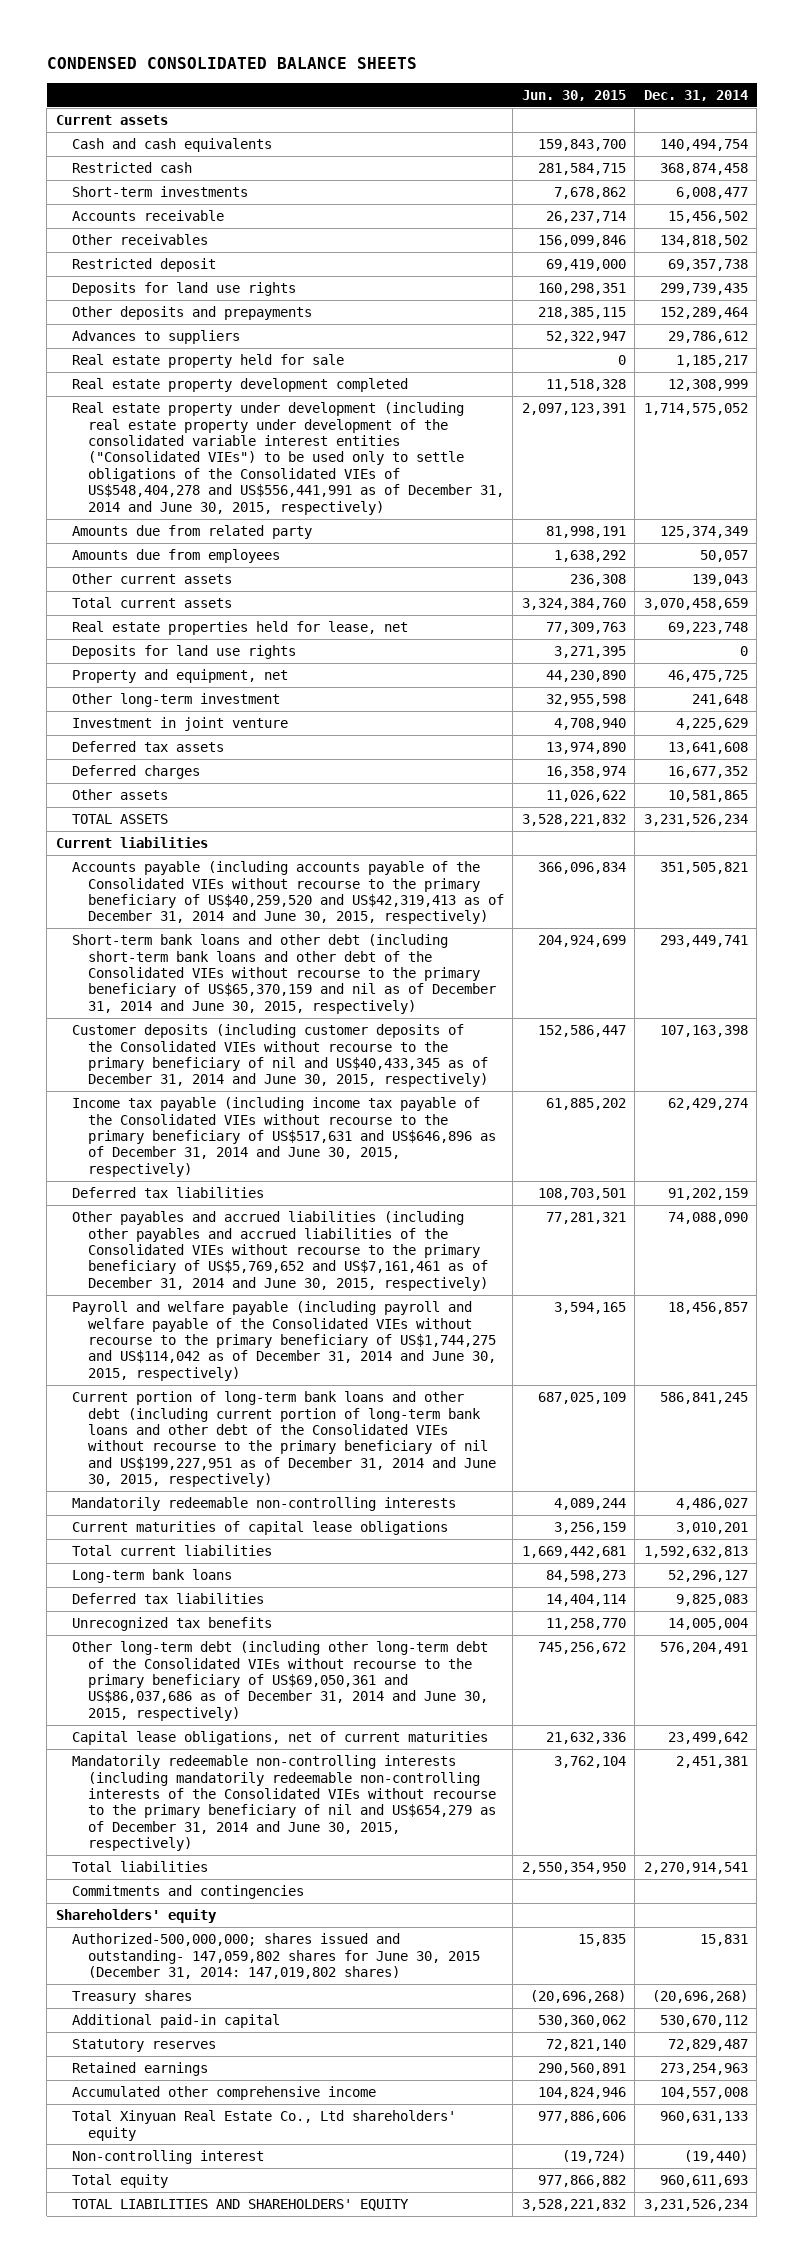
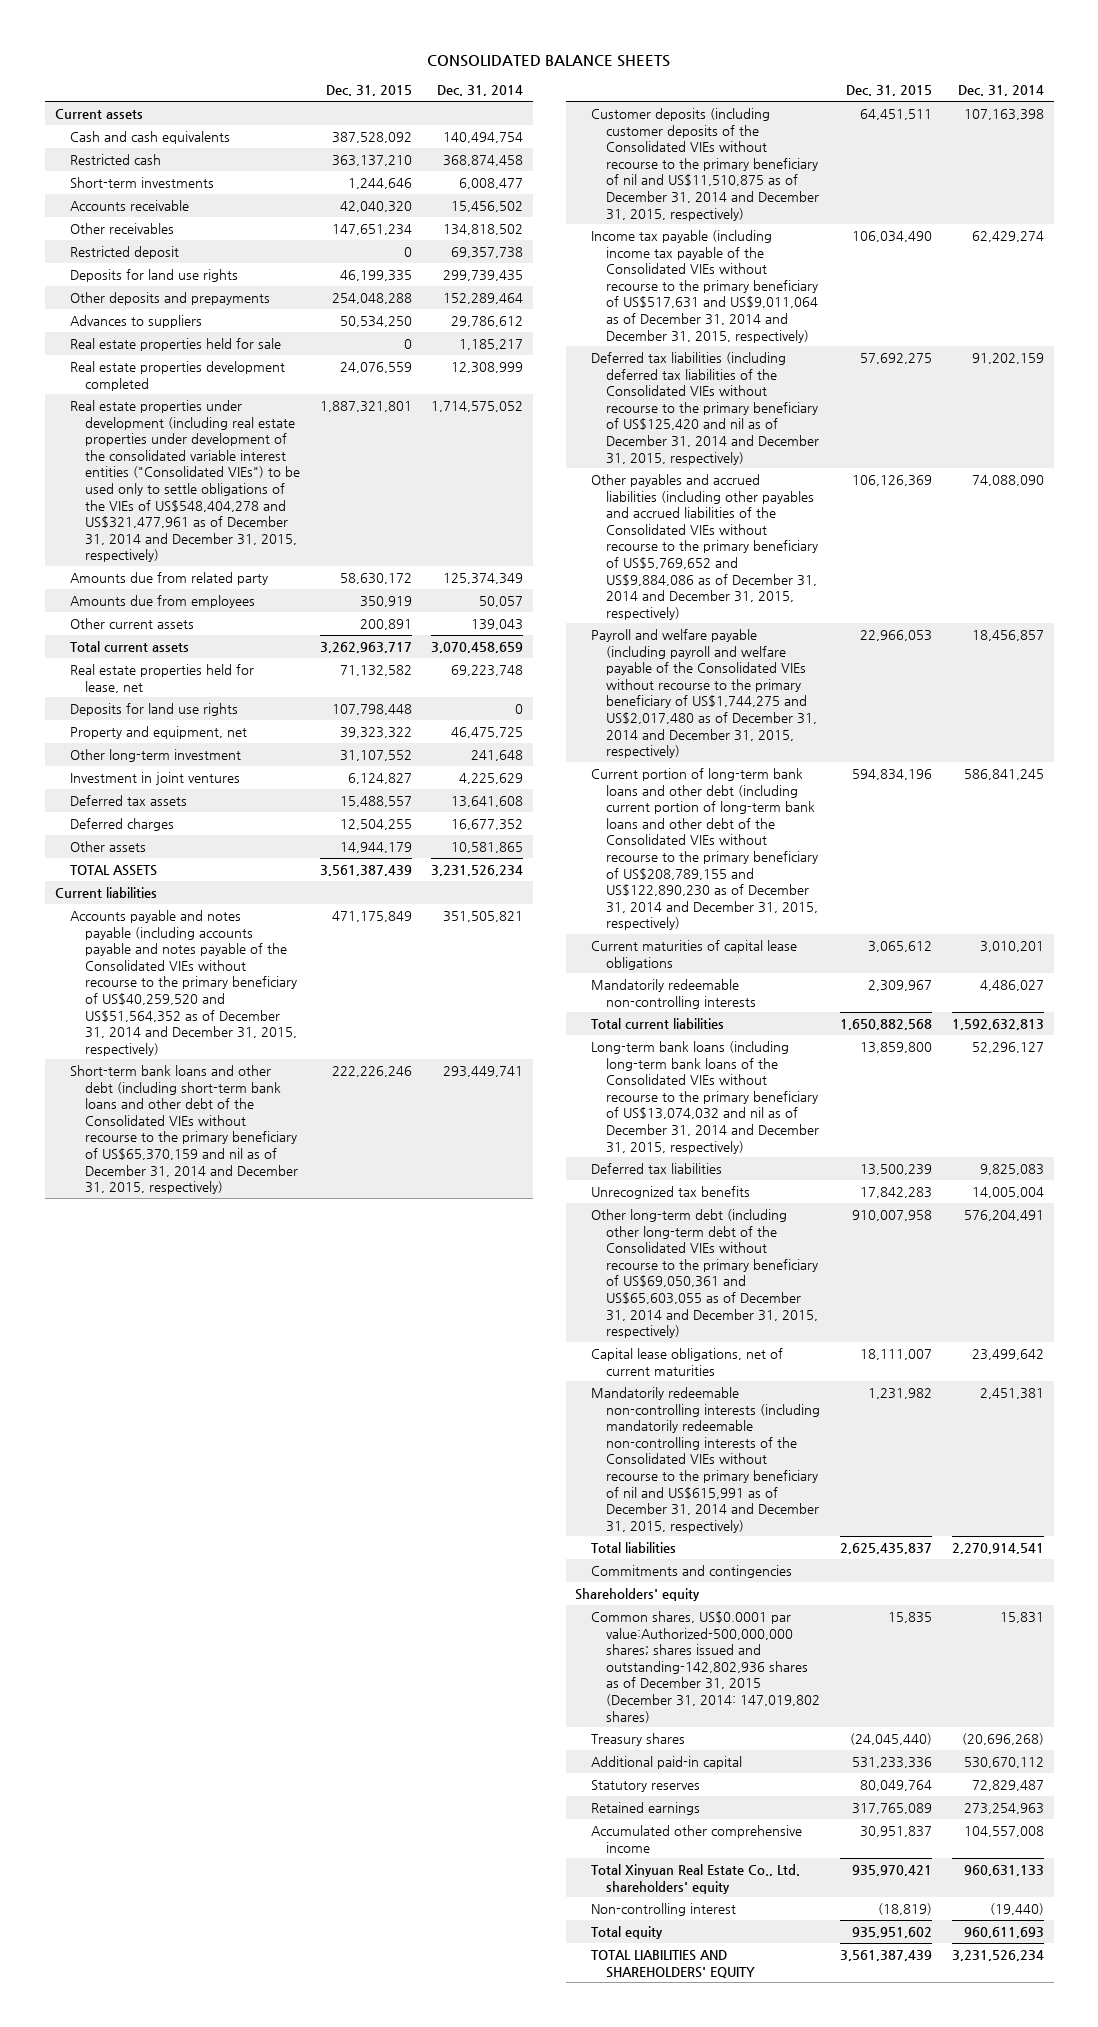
[46,56,417,69] CONDENSED CONSOLIDATED BALANCE SHEETS -> [427,55,671,68] CONSOLIDATED BALANCE SHEETS
[521,90,626,102] Jun. 30, 2015 -> none
none -> [325,85,412,97] Dec. 31, 2015
[71,354,344,369] Real estate property held for sale -> [69,337,281,351] Real estate properties held for sale
[71,378,408,393] Real estate property development completed -> [69,360,285,391] Real estate properties development completed
[71,402,504,515] Real estate property under development (including real estate property under development of the consolidated variable interest entities ("Consolidated VIEs") to be used only to settle obligations of the Consolidated VIEs of US$548,404,278 and US$556,441,991 as of December 31, 2014 and June 30, 2015, respectively) -> [69,399,301,563] Real estate properties under development (including real estate properties under development of the consolidated variable interest entities ("Consolidated VIEs") to be used only to settle obligations of the VIEs of US$548,404,278 and US$321,477,961 as of December 31, 2014 and December 31, 2015, respectively)
[71,717,288,732] Investment in joint venture -> [69,771,240,785] Investment in joint ventures
[71,861,504,925] Accounts payable (including accounts payable of the Consolidated VIEs without recourse to the primary beneficiary of US$40,259,520 and US$42,319,413 as of December 31, 2014 and June 30, 2015, respectively) -> [69,909,298,1056] Accounts payable and notes payable (including accounts payable and notes payable of the Consolidated VIEs without recourse to the primary beneficiary of US$40,259,520 and US$51,564,352 as of December 31, 2014 and December 31, 2015, respectively)
[71,934,496,1014] Short-term bank loans and other debt (including short-term bank loans and other debt of the Consolidated VIEs without recourse to the primary beneficiary of US$65,370,159 and nil as of December 31, 2014 and June 30, 2015, respectively) -> [69,1064,299,1195] Short-term bank loans and other debt (including short-term bank loans and other debt of the Consolidated VIEs without recourse to the primary beneficiary of US$65,370,159 and nil as of December 31, 2014 and December 31, 2015, respectively)
[71,1024,488,1088] Customer deposits (including customer deposits of the Consolidated VIEs without recourse to the primary beneficiary of nil and US$40,433,345 as of December 31, 2014 and June 30, 2015, respectively) -> [590,107,819,221] Customer deposits (including customer deposits of the Consolidated VIEs without recourse to the primary beneficiary of nil and US$11,510,875 as of December 31, 2014 and December 31, 2015, respectively)
[71,1097,496,1177] Income tax payable (including income tax payable of the Consolidated VIEs without recourse to the primary beneficiary of US$517,631 and US$646,896 as of December 31, 2014 and June 30, 2015, respectively) -> [590,229,818,343] Income tax payable (including income tax payable of the Consolidated VIEs without recourse to the primary beneficiary of US$517,631 and US$9,011,064 as of December 31, 2014 and December 31, 2015, respectively)
[71,1187,264,1199] Deferred tax liabilities -> [590,351,819,465] Deferred tax liabilities (including deferred tax liabilities of the Consolidated VIEs without recourse to the primary beneficiary of US$125,420 and nil as of December 31, 2014 and December 31, 2015, respectively)
[71,1211,488,1291] Other payables and accrued liabilities (including other payables and accrued liabilities of the Consolidated VIEs without recourse to the primary beneficiary of US$5,769,652 and US$7,161,461 as of December 31, 2014 and June 30, 2015, respectively) -> [590,473,818,620] Other payables and accrued liabilities (including other payables and accrued liabilities of the Consolidated VIEs without recourse to the primary beneficiary of US$5,769,652 and US$9,884,086 as of December 31, 2014 and December 31, 2015, respectively)
[71,1301,496,1381] Payroll and welfare payable (including payroll and welfare payable of the Consolidated VIEs without recourse to the primary beneficiary of US$1,744,275 and US$114,042 as of December 31, 2014 and June 30, 2015, respectively) -> [590,628,817,759] Payroll and welfare payable (including payroll and welfare payable of the Consolidated VIEs without recourse to the primary beneficiary of US$1,744,275 and US$2,017,480 as of December 31, 2014 and December 31, 2015, respectively)
[71,1391,496,1488] Current portion of long-term bank loans and other debt (including current portion of long-term bank loans and other debt of the Consolidated VIEs without recourse to the primary beneficiary of nil and US$199,227,951 as of December 31, 2014 and June 30, 2015, respectively) -> [590,767,818,931] Current portion of long-term bank loans and other debt (including current portion of long-term bank loans and other debt of the Consolidated VIEs without recourse to the primary beneficiary of US$208,789,155 and US$122,890,230 as of December 31, 2014 and December 31, 2015, respectively)
[71,1497,456,1512] Mandatorily redeemable non-controlling interests -> [590,978,756,1009] Mandatorily redeemable non-controlling interests
[71,1569,232,1584] Long-term bank loans -> [590,1040,819,1154] Long-term bank loans (including long-term bank loans of the Consolidated VIEs without recourse to the primary beneficiary of US$13,074,032 and nil as of December 31, 2014 and December 31, 2015, respectively)
[71,1641,488,1721] Other long-term debt (including other long-term debt of the Consolidated VIEs without recourse to the primary beneficiary of US$69,050,361 and US$86,037,686 as of December 31, 2014 and June 30, 2015, respectively) -> [590,1208,818,1339] Other long-term debt (including other long-term debt of the Consolidated VIEs without recourse to the primary beneficiary of US$69,050,361 and US$65,603,055 as of December 31, 2014 and December 31, 2015, respectively)
[71,1755,496,1852] Mandatorily redeemable non-controlling interests (including mandatorily redeemable non-controlling interests of the Consolidated VIEs without recourse to the primary beneficiary of nil and US$654,279 as of December 31, 2014 and June 30, 2015, respectively) -> [590,1386,820,1533] Mandatorily redeemable non-controlling interests (including mandatorily redeemable non-controlling interests of the Consolidated VIEs without recourse to the primary beneficiary of nil and US$615,991 as of December 31, 2014 and December 31, 2015, respectively)
[71,1933,480,1980] Authorized-500,000,000; shares issued and outstanding- 147,059,802 shares for June 30, 2015 (December 31, 2014: 147,019,802 shares) -> [590,1610,820,1723] Common shares, US$0.0001 par value:Authorized-500,000,000 shares; shares issued and outstanding-142,802,936 shares as of December 31, 2015 (December 31, 2014: 147,019,802 shares)
[71,2110,456,2141] Total Xinyuan Real Estate Co., Ltd shareholders' equity -> [590,1863,800,1894] Total Xinyuan Real Estate Co., Ltd. shareholders' equity

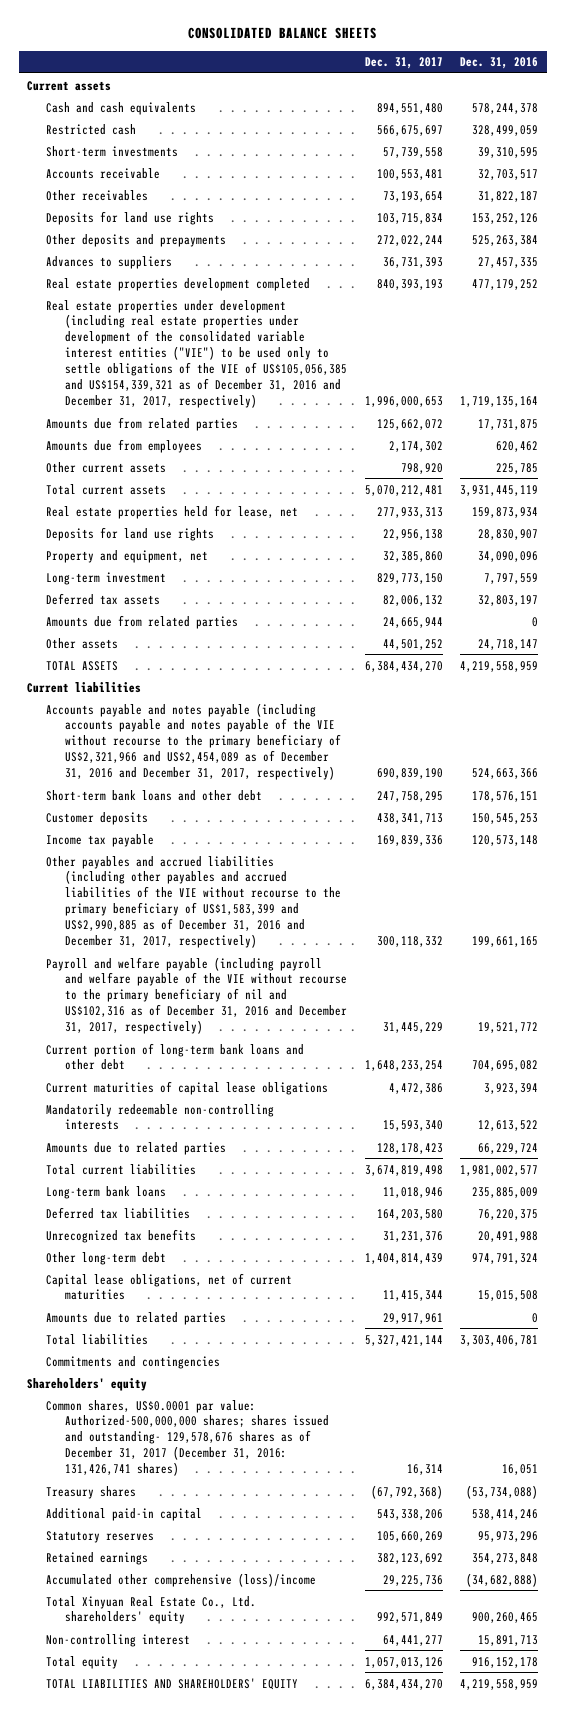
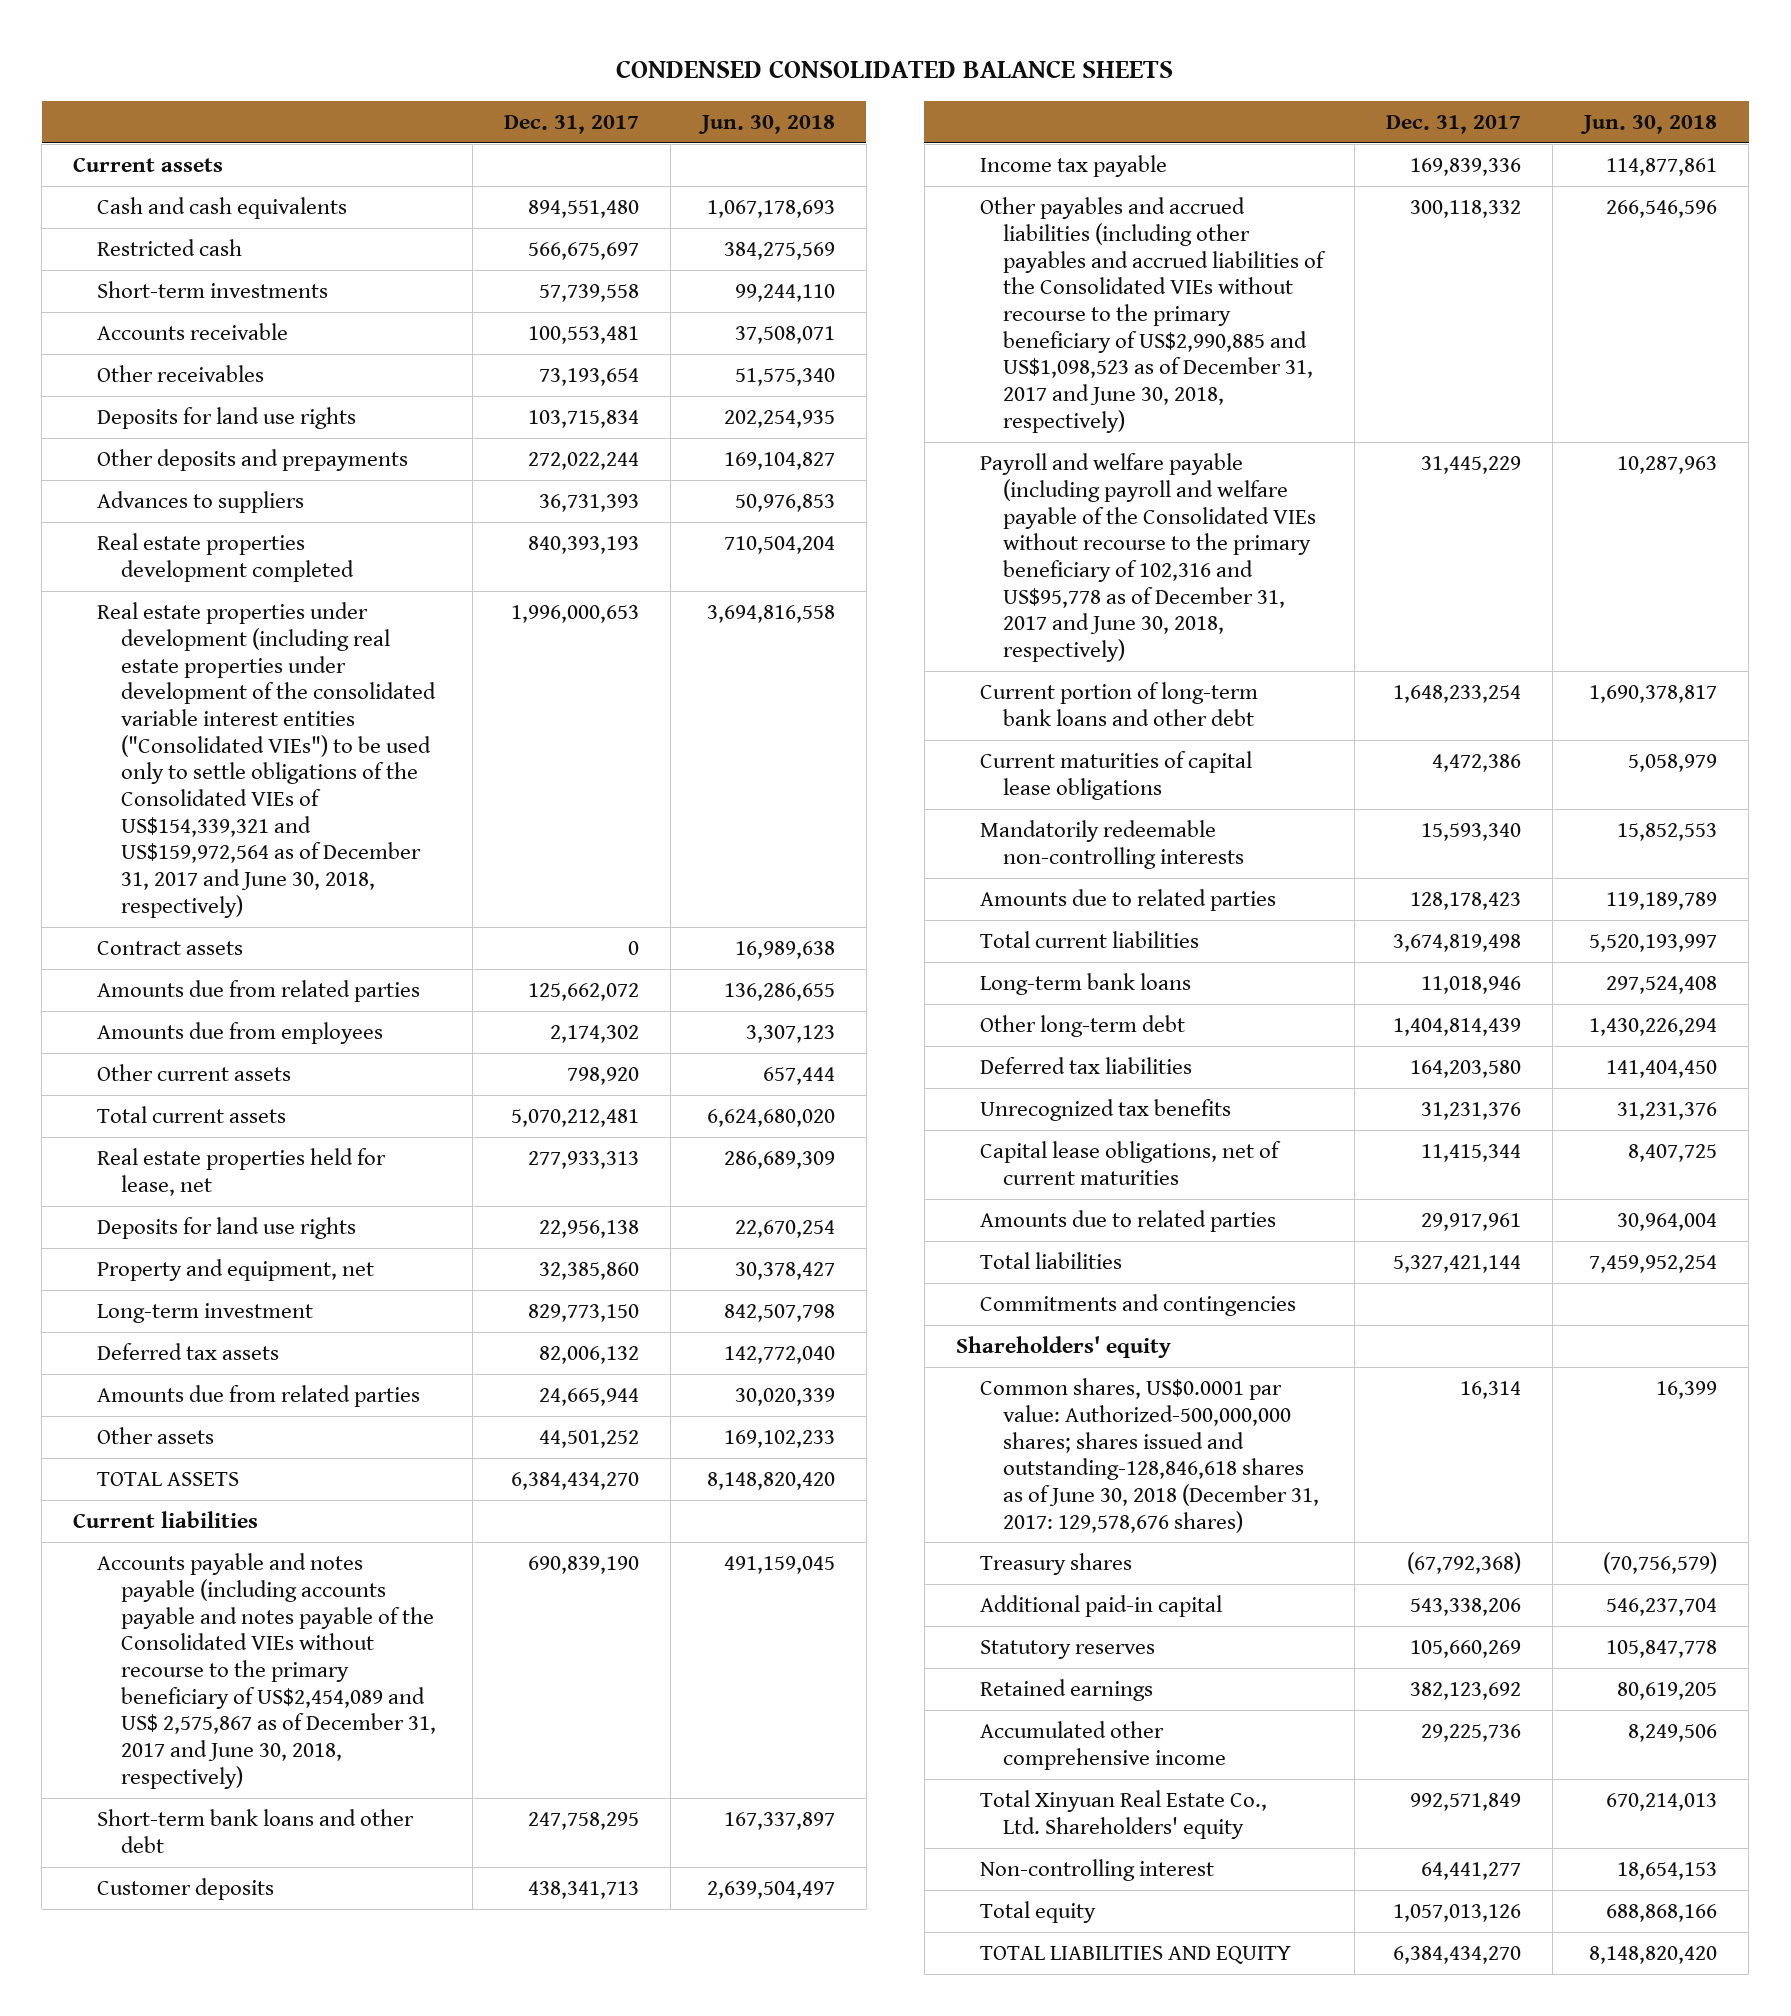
[187,26,377,39] CONSOLIDATED BALANCE SHEETS -> [616,59,1174,78] CONDENSED CONSOLIDATED BALANCE SHEETS
[460,57,539,70] Dec. 31, 2016 -> none
none -> [697,114,835,134] Jun. 30, 2018
[46,299,347,408] Real estate properties under development (including real estate properties under development of the consolidated variable interest entities ("VIE") to be used only to settle obligations of the VIE of US$105,056,385 and US$154,339,321 as of December 31, 2016 and December 31, 2017, respectively) -> [97,602,436,918] Real estate properties under development (including real estate properties under development of the consolidated variable interest entities ("Consolidated VIEs") to be used only to settle obligations of the Consolidated VIEs of US$154,339,321 and US$159,972,564 as of December 31, 2017 and June 30, 2018, respectively)
none -> [97,941,244,956] Contract assets
[46,702,341,781] Accounts payable and notes payable (including accounts payable and notes payable of the VIE without recourse to the primary beneficiary of US$2,321,966 and US$2,454,089 as of December 31, 2016 and December 31, 2017, respectively) -> [97,1553,436,1789] Accounts payable and notes payable (including accounts payable and notes payable of the Consolidated VIEs without recourse to the primary beneficiary of US$2,454,089 and US$ 2,575,867 as of December 31, 2017 and June 30, 2018, respectively)
[46,855,341,948] Other payables and accrued liabilities (including other payables and accrued liabilities of the VIE without recourse to the primary beneficiary of US$1,583,399 and US$2,990,885 as of December 31, 2016 and December 31, 2017, respectively) -> [979,197,1327,433] Other payables and accrued liabilities (including other payables and accrued liabilities of the Consolidated VIEs without recourse to the primary beneficiary of US$2,990,885 and US$1,098,523 as of December 31, 2017 and June 30, 2018, respectively)
[46,956,347,1035] Payroll and welfare payable (including payroll and welfare payable of the VIE without recourse to the primary beneficiary of nil and US$102,316 as of December 31, 2016 and December 31, 2017, respectively) -> [979,453,1317,663] Payroll and welfare payable (including payroll and welfare payable of the Consolidated VIEs without recourse to the primary beneficiary of 102,316 and US$95,778 as of December 31, 2017 and June 30, 2018, respectively)
[46,1251,167,1265] Other long-term debt -> [979,1015,1185,1038] Other long-term debt
[46,1399,329,1477] Common shares, US$0.0001 par value: Authorized-500,000,000 shares; shares issued and outstanding- 129,578,676 shares as of December 31, 2017 (December 31, 2016: 131,426,741 shares) -> [979,1378,1320,1533] Common shares, US$0.0001 par value: Authorized-500,000,000 shares; shares issued and outstanding-128,846,618 shares as of June 30, 2018 (December 31, 2017: 129,578,676 shares)
[46,1572,317,1587] Accumulated other comprehensive (loss)/income -> [979,1721,1227,1770] Accumulated other comprehensive income
[46,1595,257,1625] Total Xinyuan Real Estate Co., Ltd. shareholders' equity -> [979,1790,1267,1839] Total Xinyuan Real Estate Co., Ltd. Shareholders' equity
[46,1677,299,1690] TOTAL LIABILITIES AND SHAREHOLDERS' EQUITY -> [979,1946,1291,1965] TOTAL LIABILITIES AND EQUITY

